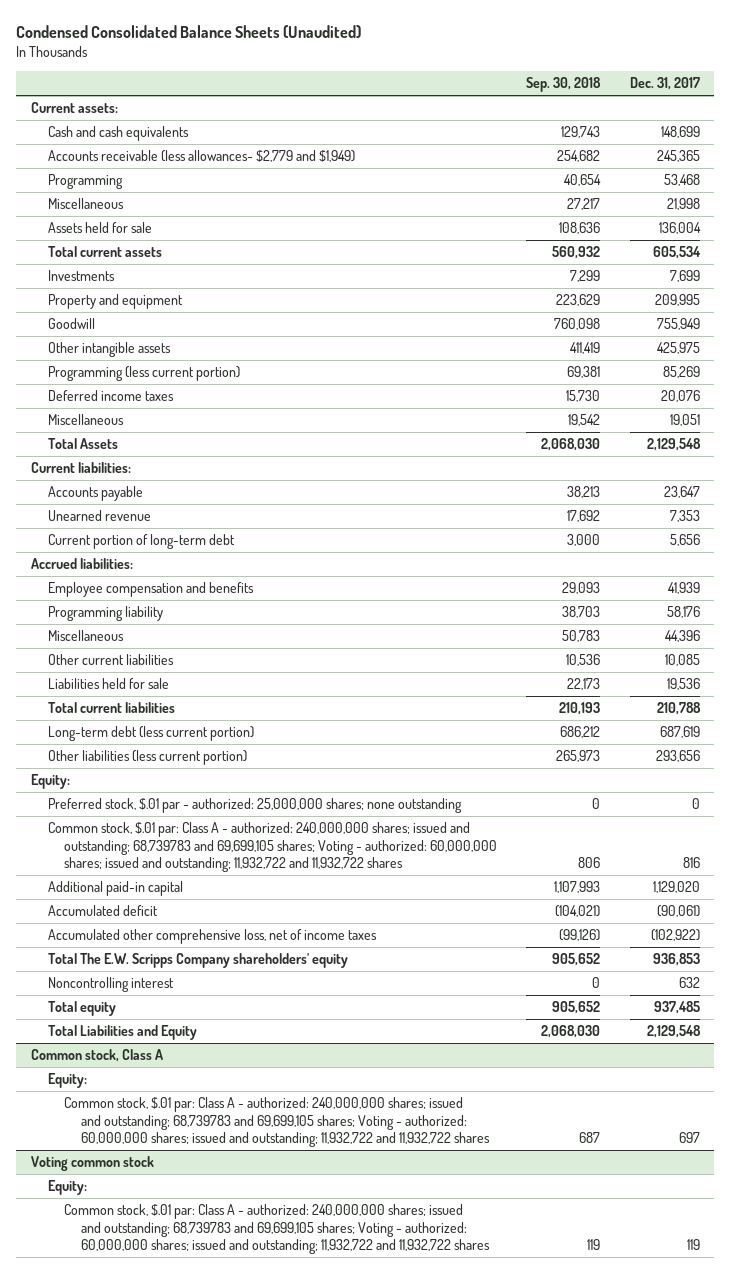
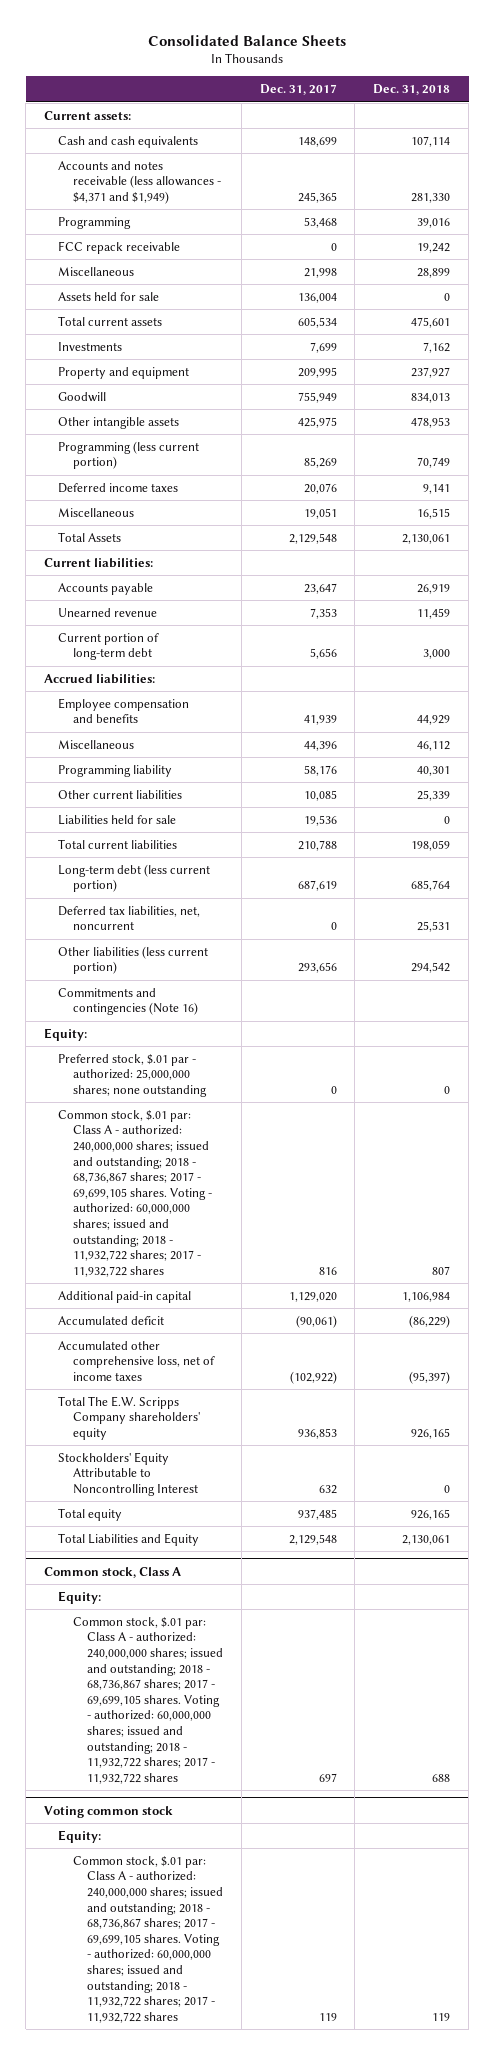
[16,25,362,39] Condensed Consolidated Balance Sheets (Unaudited) -> [148,34,347,46] Consolidated Balance Sheets
[526,77,602,93] Sep. 30, 2018 -> none
none -> [373,84,451,96] Dec. 31, 2018
[47,150,355,163] Accounts receivable (less allowances- $2,779 and $1,949) -> [58,160,221,205] Accounts and notes receivable (less allowances - $4,371 and $1,949)
none -> [58,240,181,254] FCC repack receivable
[47,606,163,622] Programming liability -> [58,764,173,777] Programming liability
none -> [58,905,201,931] Deferred tax liabilities, net, noncurrent
none -> [58,987,198,1016] Commitments and contingencies (Note 16)
[47,822,498,873] Common stock, $.01 par: Class A - authorized: 240,000,000 shares; issued and outstanding; 68,739783 and 69,699,105 shares; Voting - authorized: 60,000,000 shares; issued and outstanding; 11,932,722 and 11,932,722 shares -> [58,1109,212,1277] Common stock, $.01 par: Class A - authorized: 240,000,000 shares; issued and outstanding; 2018 - 68,736,867 shares; 2017 - 69,699,105 shares. Voting - authorized: 60,000,000 shares; issued and outstanding; 2018 - 11,932,722 shares; 2017 - 11,932,722 shares
[47,977,174,993] Noncontrolling interest -> [58,1451,198,1497] Stockholders' Equity Attributable to Noncontrolling Interest
[64,1097,490,1148] Common stock, $.01 par: Class A - authorized: 240,000,000 shares; issued and outstanding; 68,739783 and 69,699,105 shares; Voting - authorized: 60,000,000 shares; issued and outstanding; 11,932,722 and 11,932,722 shares -> [72,1616,223,1784] Common stock, $.01 par: Class A - authorized: 240,000,000 shares; issued and outstanding; 2018 - 68,736,867 shares; 2017 - 69,699,105 shares. Voting - authorized: 60,000,000 shares; issued and outstanding; 2018 - 11,932,722 shares; 2017 - 11,932,722 shares
[64,1204,490,1255] Common stock, $.01 par: Class A - authorized: 240,000,000 shares; issued and outstanding; 68,739783 and 69,699,105 shares; Voting - authorized: 60,000,000 shares; issued and outstanding; 11,932,722 and 11,932,722 shares -> [72,1855,223,2023] Common stock, $.01 par: Class A - authorized: 240,000,000 shares; issued and outstanding; 2018 - 68,736,867 shares; 2017 - 69,699,105 shares. Voting - authorized: 60,000,000 shares; issued and outstanding; 2018 - 11,932,722 shares; 2017 - 11,932,722 shares

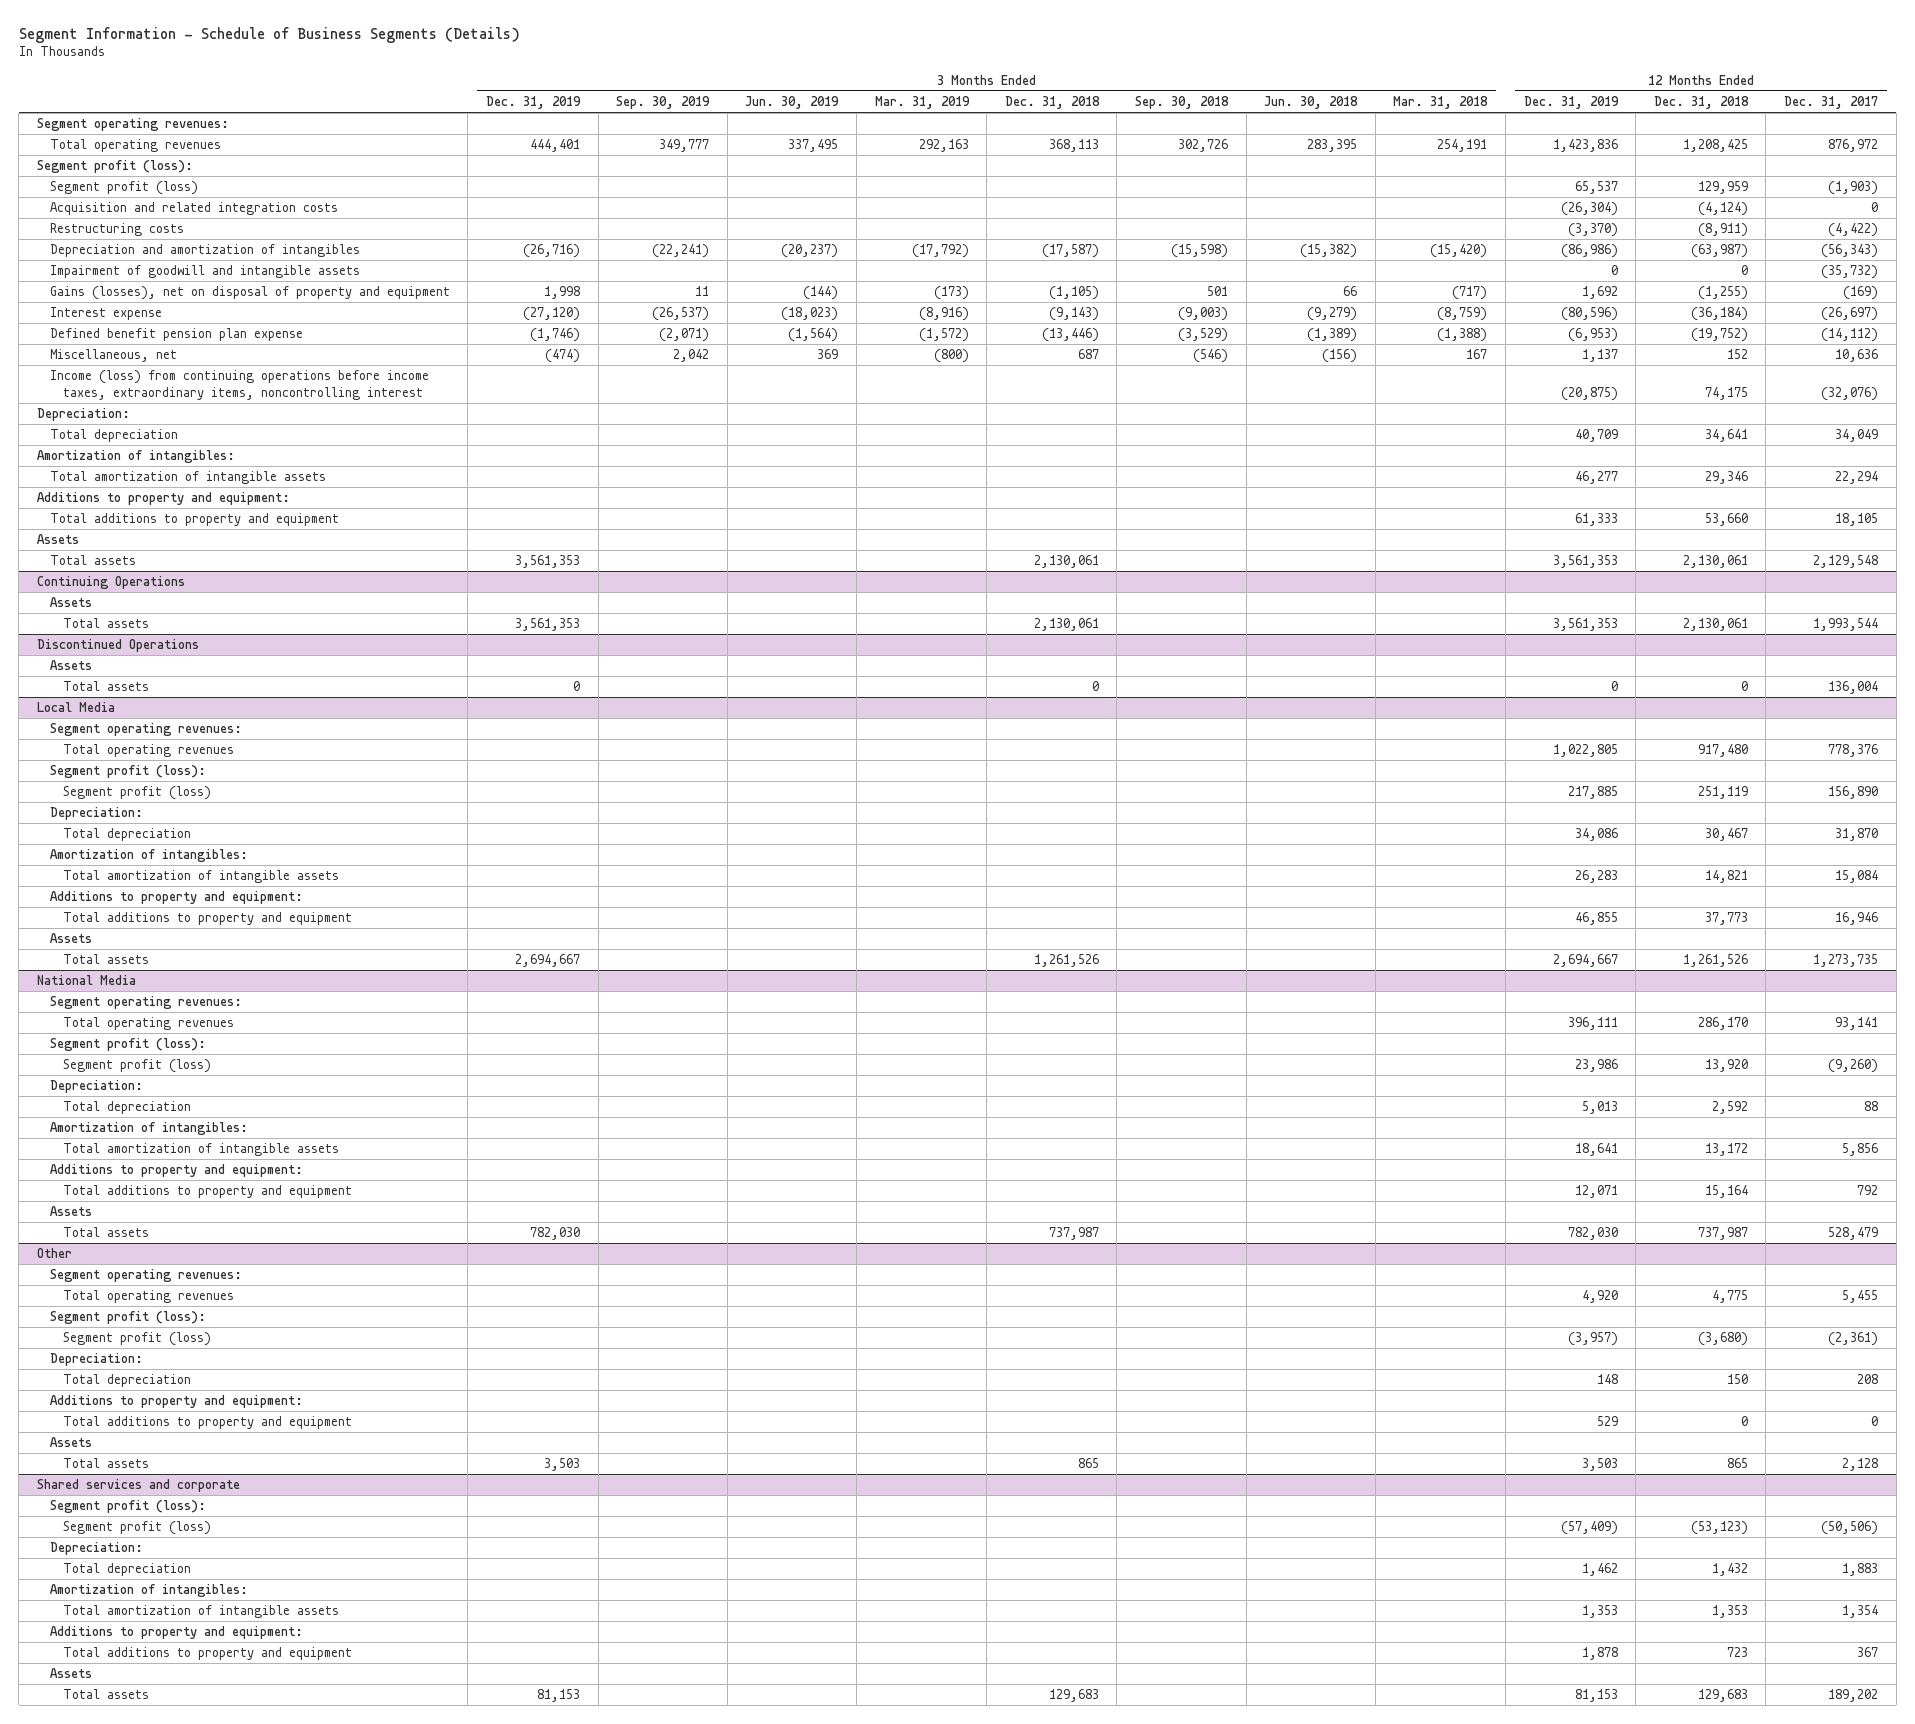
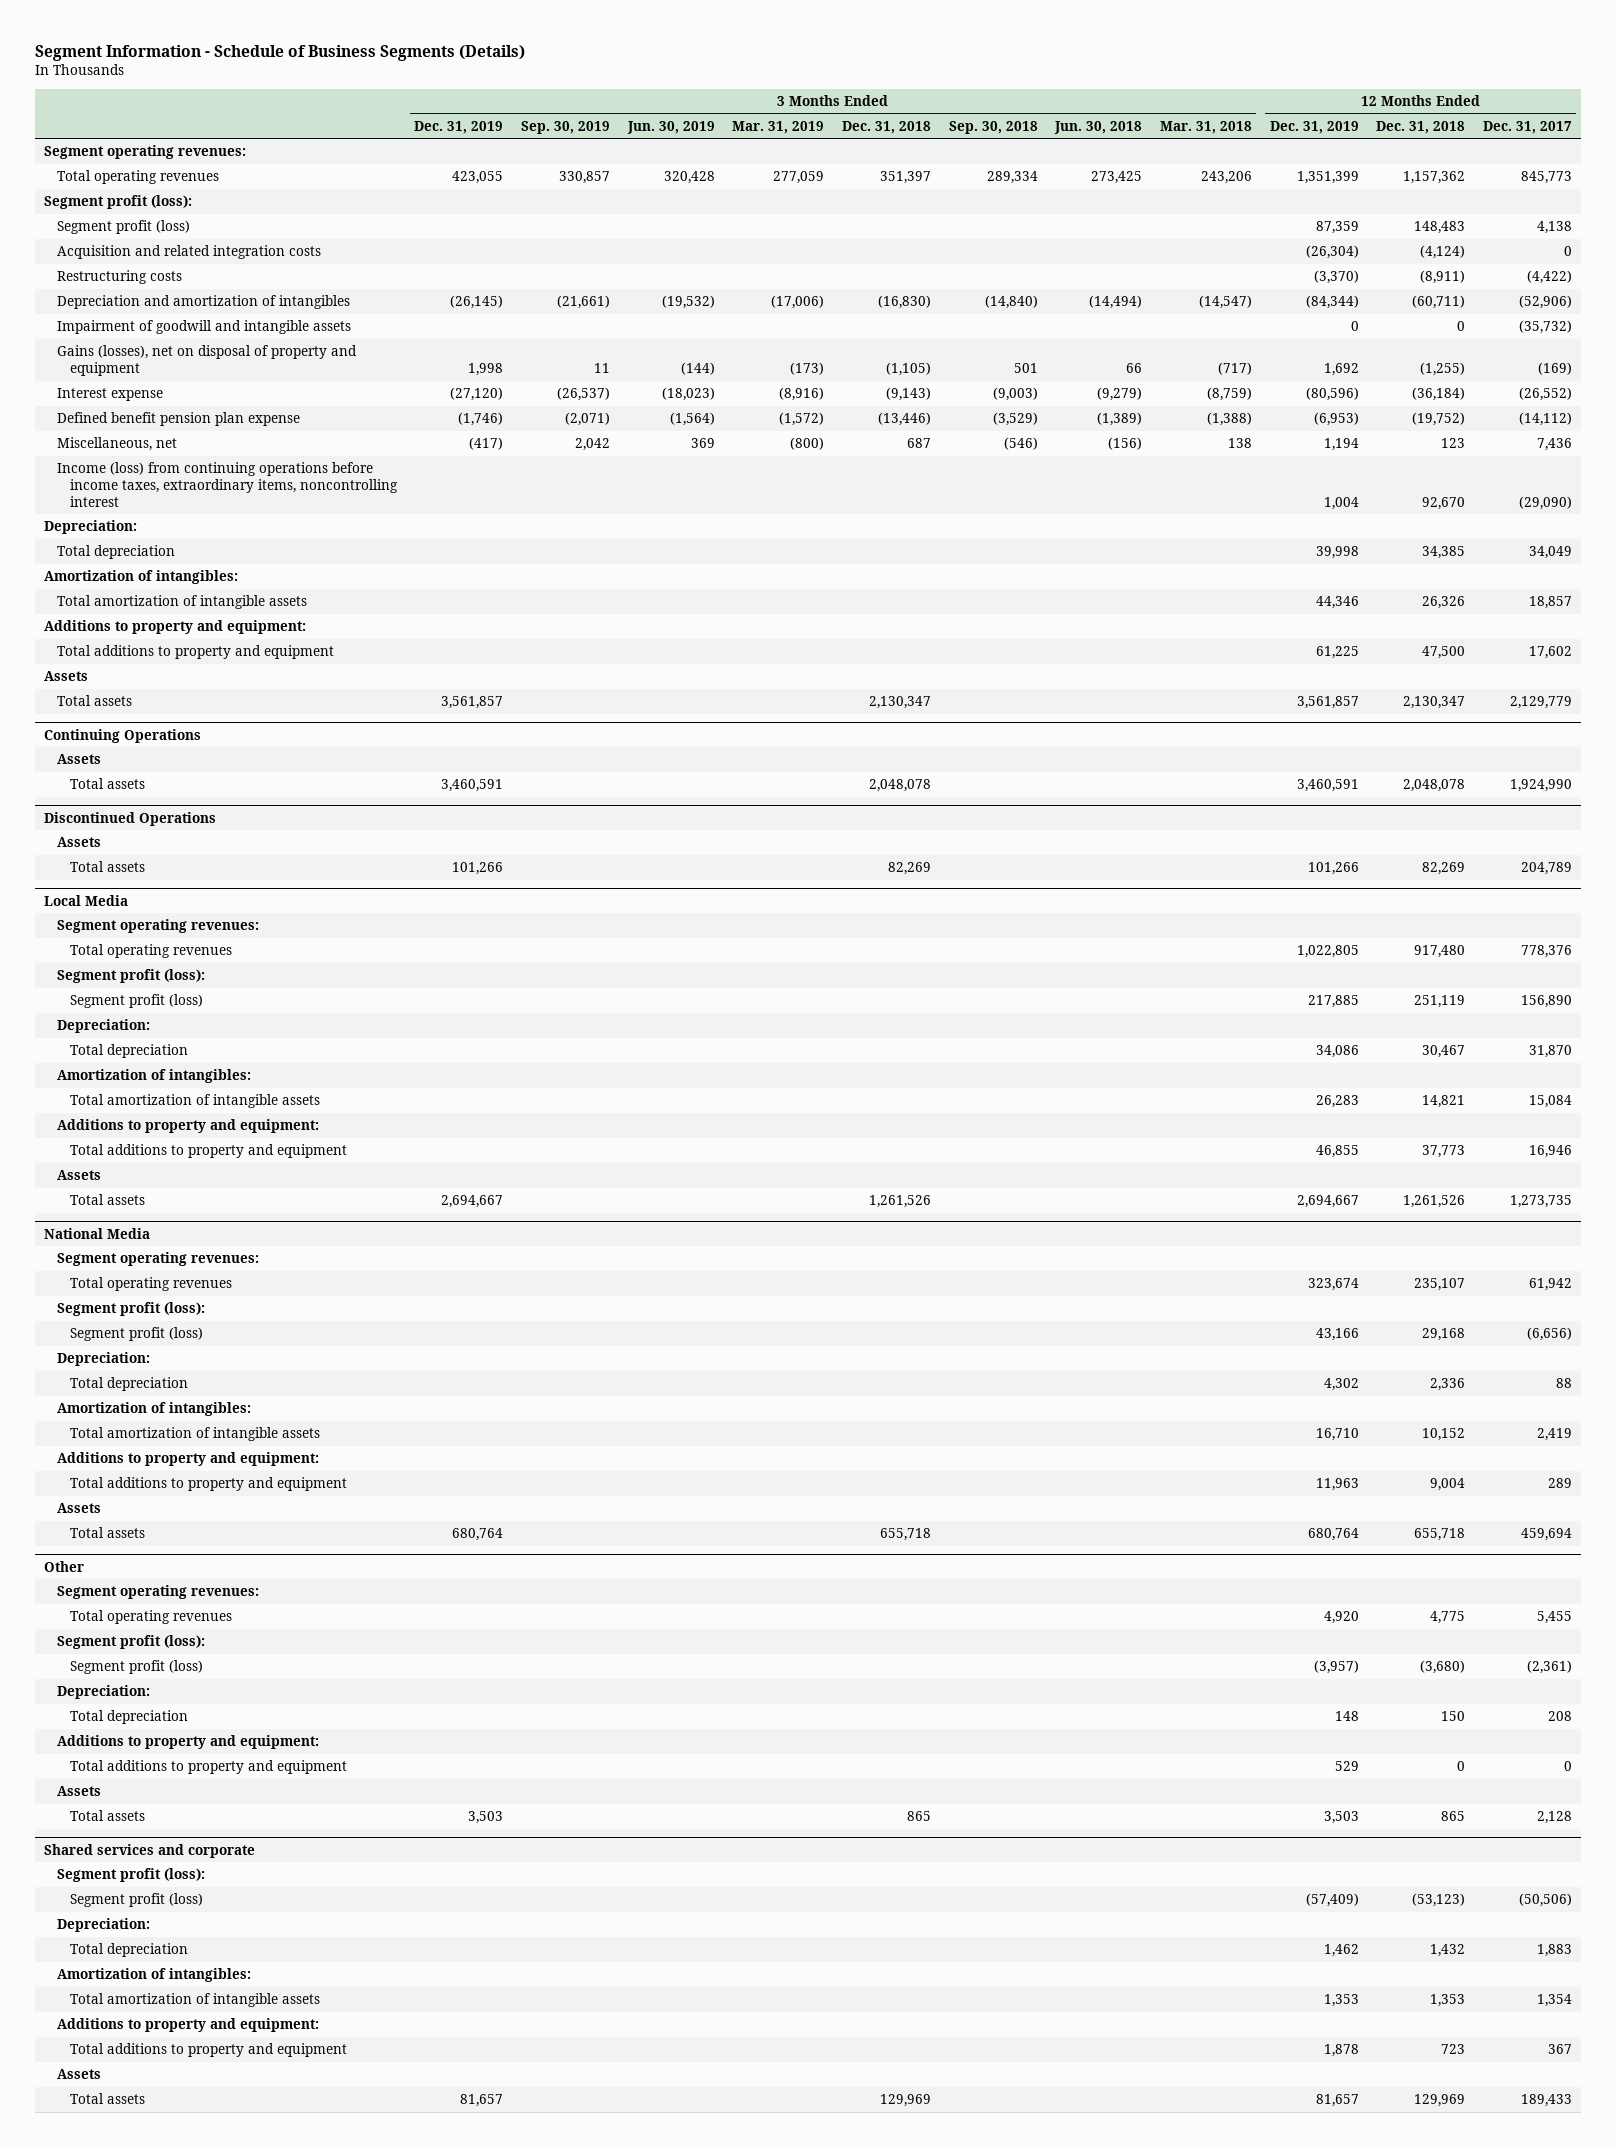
[530,139,581,153] 444,401 -> [452,171,504,185] 423,055
[659,139,710,153] 349,777 -> [559,171,611,185] 330,857
[788,139,839,153] 337,495 -> [663,171,715,185] 320,428
[918,139,969,153] 292,163 -> [773,171,825,185] 277,059
[1048,139,1099,153] 368,113 -> [880,171,932,185] 351,397
[1178,139,1229,153] 302,726 -> [986,171,1038,185] 289,334
[1307,139,1358,153] 283,395 -> [1091,171,1143,185] 273,425
[1437,139,1488,153] 254,191 -> [1201,171,1253,185] 243,206
[1552,139,1618,153] 1,423,836 -> [1296,171,1359,185] 1,351,399
[1682,139,1748,153] 1,208,425 -> [1403,171,1466,185] 1,157,362
[1828,139,1879,153] 876,972 -> [1521,171,1573,185] 845,773
[1574,181,1618,195] 65,537 -> [1315,221,1359,235] 87,359
[1697,181,1748,195] 129,959 -> [1414,221,1466,235] 148,483
[1828,181,1879,196] (1,903) -> [1537,221,1573,235] 4,138
[523,244,581,259] (26,716) -> [450,295,504,310] (26,145)
[652,244,710,259] (22,241) -> [557,295,611,310] (21,661)
[781,244,839,259] (20,237) -> [661,295,715,310] (19,532)
[911,244,969,259] (17,792) -> [771,295,825,310] (17,006)
[1041,244,1099,259] (17,587) -> [878,295,932,310] (16,830)
[1171,244,1229,259] (15,598) -> [984,295,1038,310] (14,840)
[1300,244,1358,259] (15,382) -> [1089,295,1143,310] (14,494)
[1430,244,1488,259] (15,420) -> [1199,295,1253,310] (14,547)
[1560,244,1618,259] (86,986) -> [1305,295,1359,310] (84,344)
[1690,244,1748,259] (63,987) -> [1412,295,1466,310] (60,711)
[1821,244,1879,259] (56,343) -> [1519,295,1573,310] (52,906)
[1821,307,1879,322] (26,697) -> [1519,387,1573,402] (26,552)
[545,349,581,364] (474) -> [469,437,504,451] (417)
[1466,349,1488,360] 167 -> [1228,438,1253,449] 138
[1581,349,1618,363] 1,137 -> [1323,438,1359,452] 1,194
[1726,349,1748,360] 152 -> [1441,438,1466,449] 123
[1835,349,1879,363] 10,636 -> [1537,438,1573,452] 7,436
[1560,386,1618,401] (20,875) -> [1323,496,1359,510] 1,004
[1704,386,1748,400] 74,175 -> [1422,496,1466,510] 92,670
[1821,386,1879,401] (32,076) -> [1519,495,1573,510] (29,090)
[1574,429,1618,443] 40,709 -> [1315,546,1359,560] 39,998
[1704,429,1748,443] 34,641 -> [1422,546,1466,560] 34,385
[1574,471,1618,485] 46,277 -> [1315,596,1359,610] 44,346
[1704,471,1748,485] 29,346 -> [1422,596,1466,610] 26,326
[1835,471,1879,485] 22,294 -> [1529,596,1573,610] 18,857
[1574,513,1618,527] 61,333 -> [1315,646,1359,660] 61,225
[1704,513,1748,527] 53,660 -> [1422,646,1466,660] 47,500
[1835,513,1879,527] 18,105 -> [1529,646,1573,660] 17,602
[515,555,581,569] 3,561,353 -> [441,696,504,710] 3,561,857
[1033,555,1099,569] 2,130,061 -> [869,696,932,710] 2,130,347
[1552,555,1618,569] 3,561,353 -> [1296,696,1359,710] 3,561,857
[1682,555,1748,569] 2,130,061 -> [1403,696,1466,710] 2,130,347
[1813,555,1879,569] 2,129,548 -> [1510,696,1573,710] 2,129,779
[515,618,581,632] 3,561,353 -> [441,779,504,793] 3,460,591
[1033,618,1099,632] 2,130,061 -> [869,779,932,793] 2,048,078
[1552,618,1618,632] 3,561,353 -> [1296,779,1359,793] 3,460,591
[1682,618,1748,632] 2,130,061 -> [1403,779,1466,793] 2,048,078
[1813,618,1879,632] 1,993,544 -> [1510,779,1573,793] 1,924,990
[573,681,581,692] 0 -> [452,862,504,876] 101,266
[1091,681,1099,692] 0 -> [888,862,932,876] 82,269
[1610,681,1618,692] 0 -> [1307,862,1359,876] 101,266
[1740,681,1748,692] 0 -> [1422,862,1466,876] 82,269
[1828,681,1879,695] 136,004 -> [1521,862,1573,876] 204,789
[1567,1017,1618,1031] 396,111 -> [1307,1278,1359,1292] 323,674
[1697,1017,1748,1031] 286,170 -> [1414,1278,1466,1292] 235,107
[1835,1017,1879,1031] 93,141 -> [1529,1278,1573,1292] 61,942
[1574,1059,1618,1073] 23,986 -> [1315,1328,1359,1342] 43,166
[1704,1059,1748,1073] 13,920 -> [1422,1328,1466,1342] 29,168
[1828,1059,1879,1074] (9,260) -> [1527,1327,1573,1342] (6,656)
[1581,1101,1618,1115] 5,013 -> [1323,1378,1359,1392] 4,302
[1711,1101,1748,1115] 2,592 -> [1430,1378,1466,1392] 2,336
[1574,1143,1618,1157] 18,641 -> [1315,1428,1359,1442] 16,710
[1704,1143,1748,1157] 13,172 -> [1422,1428,1466,1442] 10,152
[1842,1143,1879,1157] 5,856 -> [1537,1428,1573,1442] 2,419
[1574,1185,1618,1199] 12,071 -> [1315,1478,1359,1492] 11,963
[1704,1185,1748,1199] 15,164 -> [1430,1478,1466,1492] 9,004
[1857,1185,1879,1196] 792 -> [1548,1478,1573,1489] 289
[530,1227,581,1241] 782,030 -> [452,1528,504,1542] 680,764
[1048,1227,1099,1241] 737,987 -> [880,1528,932,1542] 655,718
[1567,1227,1618,1241] 782,030 -> [1307,1528,1359,1542] 680,764
[1697,1227,1748,1241] 737,987 -> [1414,1528,1466,1542] 655,718
[1828,1227,1879,1241] 528,479 -> [1521,1528,1573,1542] 459,694
[537,1689,581,1703] 81,153 -> [460,2094,504,2108] 81,657
[1048,1689,1099,1703] 129,683 -> [880,2094,932,2108] 129,969
[1574,1689,1618,1703] 81,153 -> [1315,2094,1359,2108] 81,657
[1697,1689,1748,1703] 129,683 -> [1414,2094,1466,2108] 129,969
[1828,1689,1879,1703] 189,202 -> [1521,2094,1573,2108] 189,433

